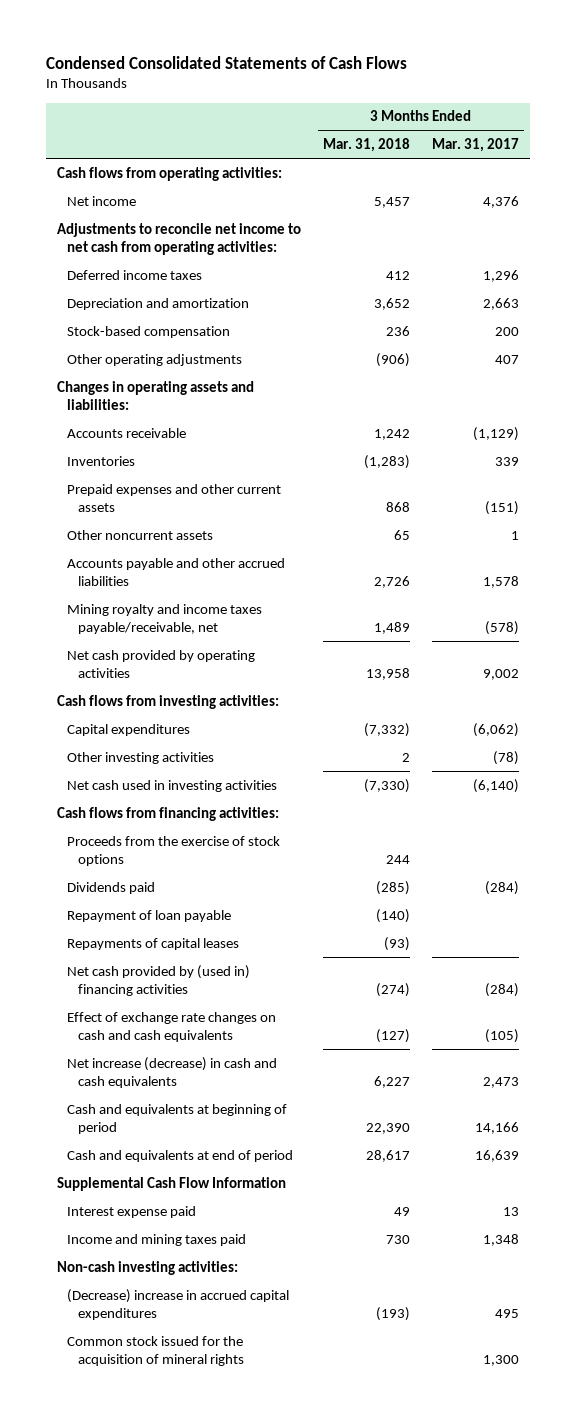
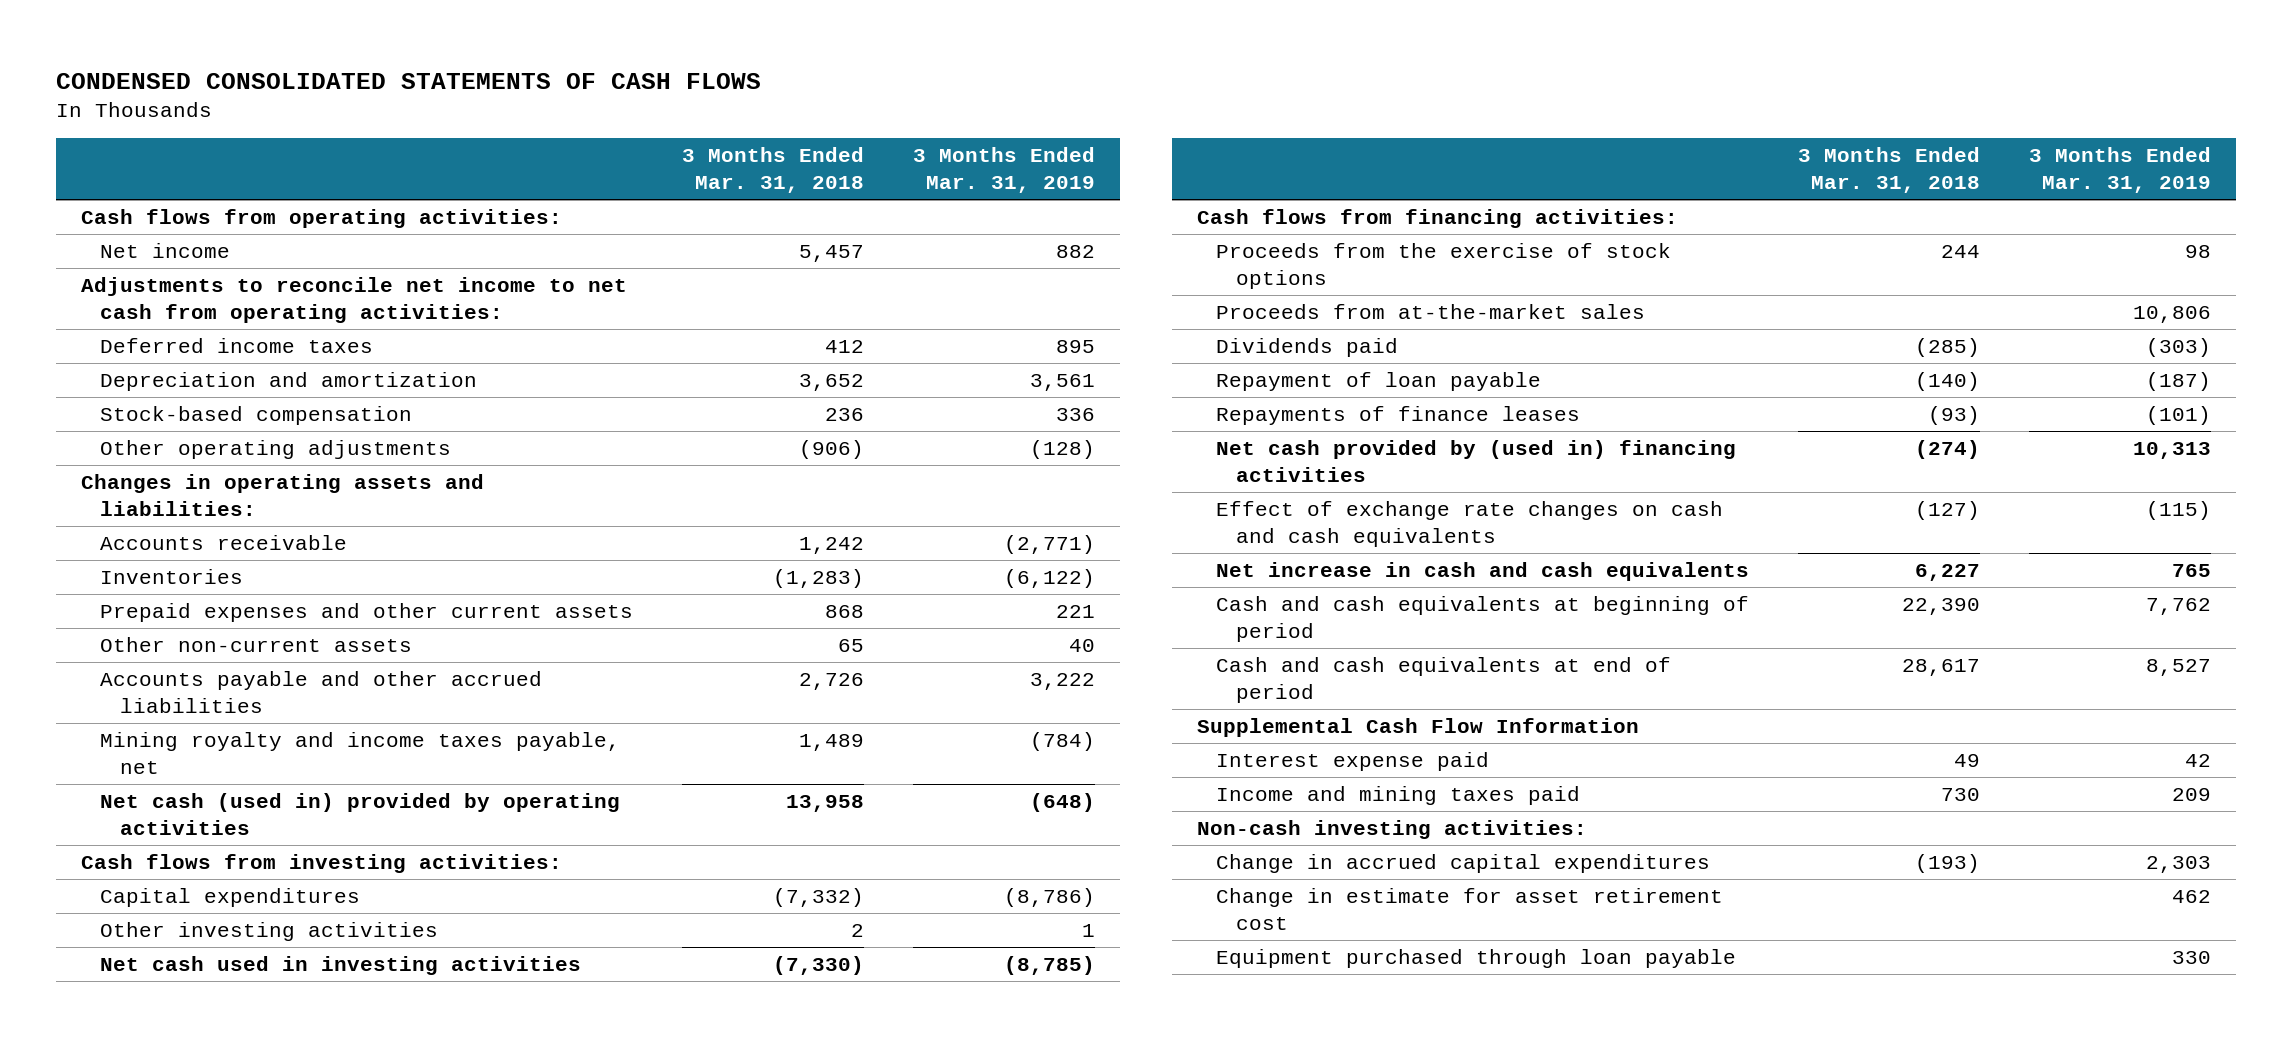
[46,55,408,69] Condensed Consolidated Statements of Cash Flows -> [56,72,762,89] CONDENSED CONSOLIDATED STATEMENTS OF CASH FLOWS
[431,138,519,153] Mar. 31, 2017 -> none
none -> [913,147,1096,194] 3 Months Ended Mar. 31, 2019
[67,529,214,540] Other noncurrent assets -> [100,636,413,652] Other non-current assets
[67,603,263,634] Mining royalty and income taxes payable/receivable, net -> [100,731,621,774] Mining royalty and income taxes payable, net
[67,649,256,678] Net cash provided by operating activities -> [100,792,621,835] Net cash (used in) provided by operating activities
none -> [1216,303,1646,319] Proceeds from at-the-market sales
[67,937,240,950] Repayments of capital leases -> [1216,405,1581,425] Repayments of finance leases
[67,1056,278,1088] Net increase (decrease) in cash and cash equivalents -> [1216,561,1750,581] Net increase in cash and cash equivalents
[67,1103,288,1134] Cash and equivalents at beginning of period -> [1216,595,1750,642] Cash and cash equivalents at beginning of period
[67,1149,294,1162] Cash and equivalents at end of period -> [1216,656,1672,703] Cash and cash equivalents at end of period
[67,1335,244,1366] Common stock issued for the acquisition of mineral rights -> none
[67,1288,290,1320] (Decrease) increase in accrued capital expenditures -> [1216,853,1711,873] Change in accrued capital expenditures
none -> [1216,887,1724,930] Change in estimate for asset retirement cost
none -> [1216,948,1737,968] Equipment purchased through loan payable

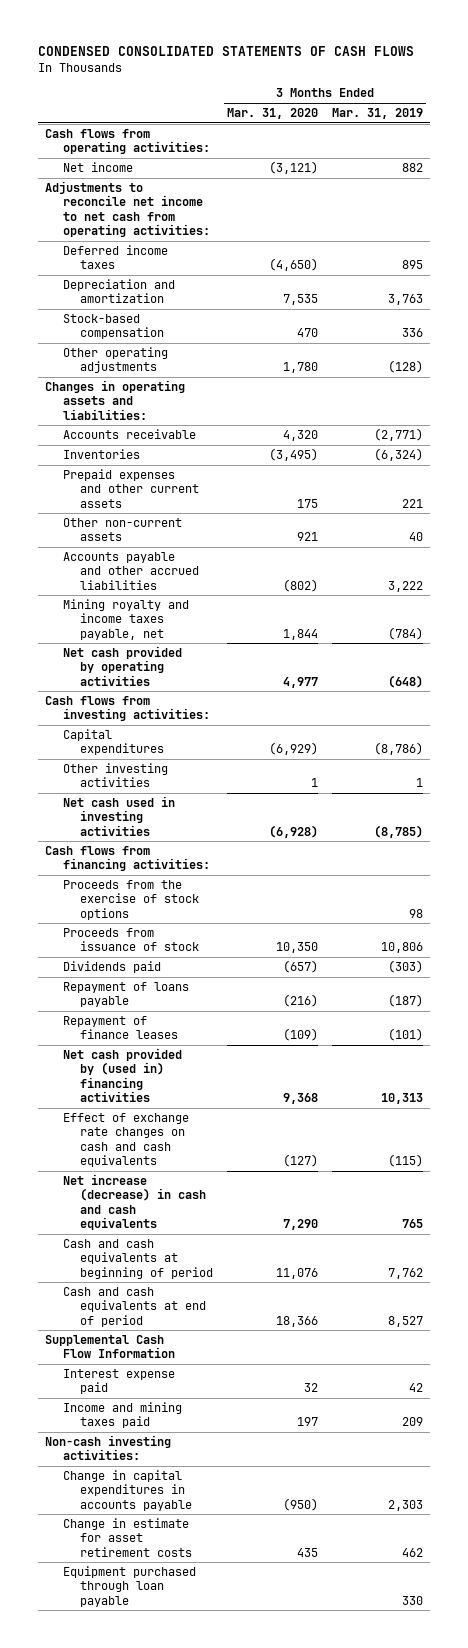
[682,147,865,194] 3 Months Ended Mar. 31, 2018 -> none
none -> [227,108,319,120] Mar. 31, 2020
[1030,373,1096,391] 3,561 -> [387,294,423,306] 3,763
[1004,568,1096,588] (6,122) -> [373,448,423,462] (6,324)
[100,792,621,835] Net cash (used in) provided by operating activities -> [62,646,182,686] Net cash provided by operating activities
[1216,303,1646,319] Proceeds from at-the-market sales -> [62,928,200,952] Proceeds from issuance of stock
[1216,371,1542,391] Repayment of loan payable -> [62,982,189,1008] Repayment of loans payable
[1216,405,1581,425] Repayments of finance leases -> [62,1016,179,1040] Repayment of finance leases
[1216,561,1750,581] Net increase in cash and cash equivalents -> [62,1174,207,1230] Net increase (decrease) in cash and cash equivalents
[1216,853,1711,873] Change in accrued capital expenditures -> [62,1470,193,1511] Change in capital expenditures in accounts payable
[1216,887,1724,930] Change in estimate for asset retirement cost -> [62,1518,193,1557] Change in estimate for asset retirement costs

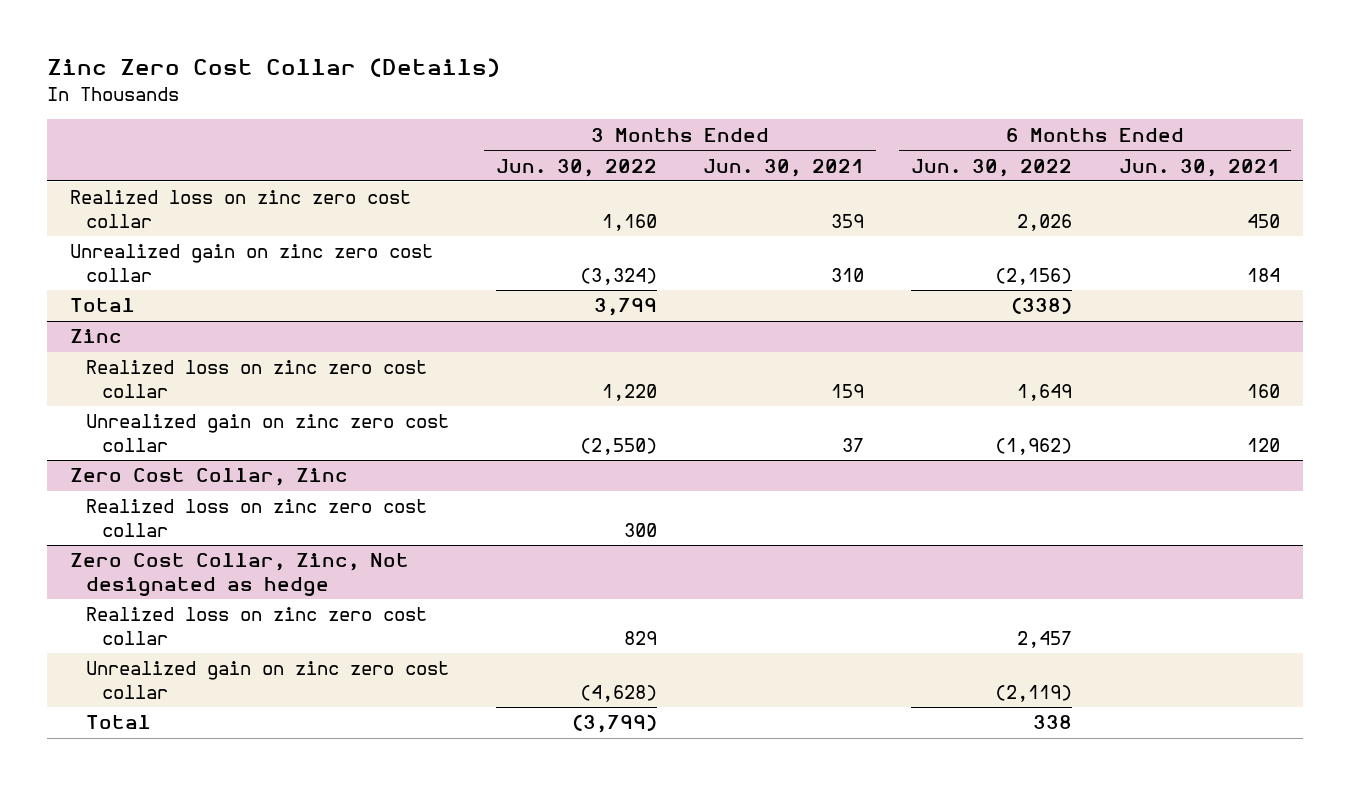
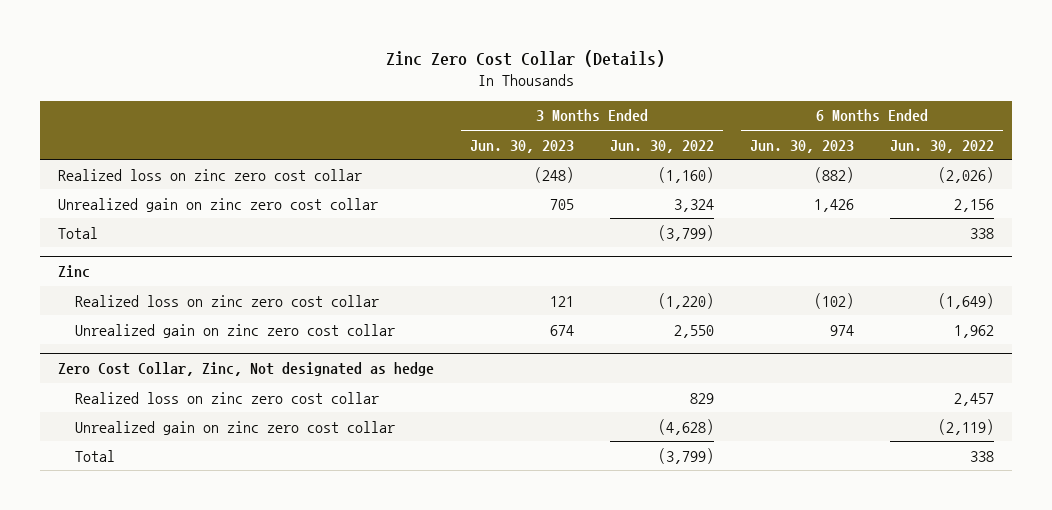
[703,158,865,177] Jun. 30, 2021 -> none
[1118,158,1280,177] Jun. 30, 2021 -> none
none -> [470,139,575,153] Jun. 30, 2023
none -> [750,139,855,153] Jun. 30, 2023
[601,213,657,231] 1,160 -> [658,166,715,183] (1,160)
[1017,213,1073,231] 2,026 -> [938,166,995,183] (2,026)
[579,267,657,285] (3,324) -> [674,198,715,212] 3,324
[995,267,1073,285] (2,156) -> [954,198,995,212] 2,156
[593,298,657,317] 3,799 -> [658,224,715,241] (3,799)
[1011,297,1073,315] (338) -> [970,227,995,239] 338
[69,468,348,487] Zero Cost Collar, Zinc -> none
[85,499,427,537] Realized loss on zinc zero cost collar -> none
[601,383,657,401] 1,220 -> [658,292,715,309] (1,220)
[1017,383,1073,401] 1,649 -> [938,292,995,309] (1,649)
[579,437,657,455] (2,550) -> [674,324,715,338] 2,550
[995,437,1073,455] (1,962) -> [954,324,995,338] 1,962

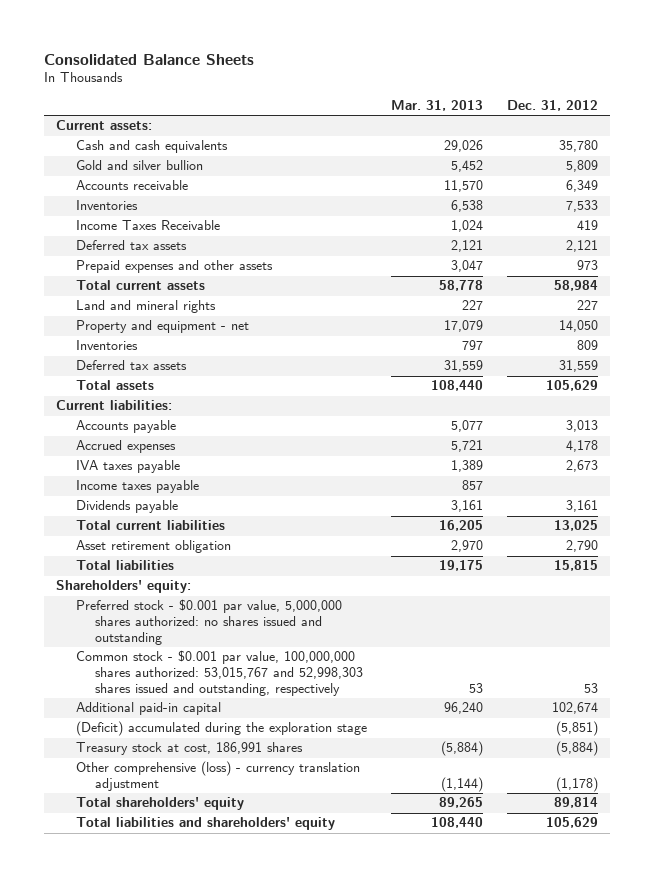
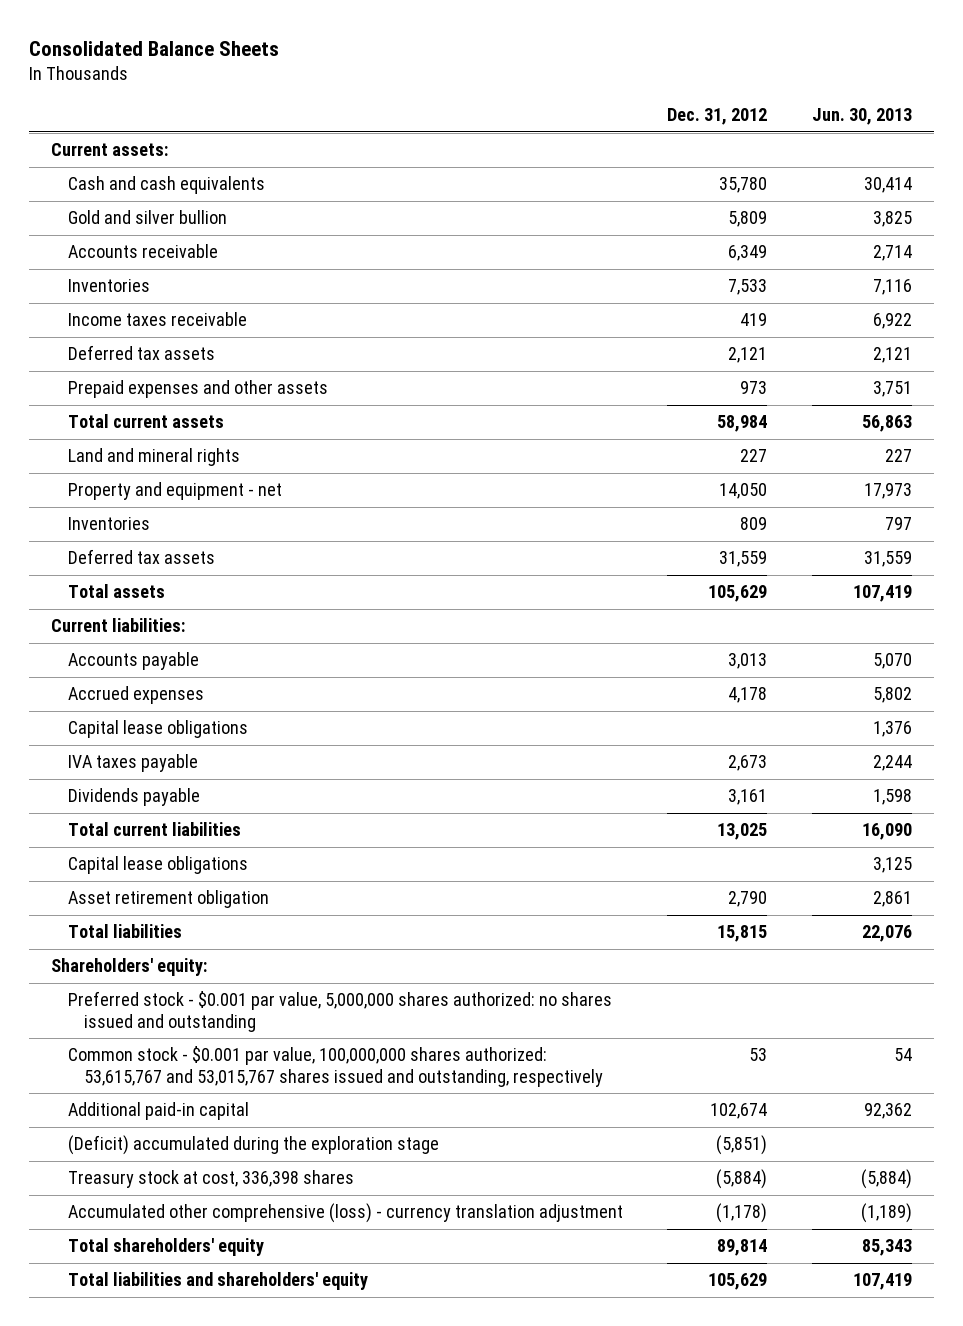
[390,100,483,112] Mar. 31, 2013 -> none
none -> [812,108,913,126] Jun. 30, 2013
[75,220,220,231] Income Taxes Receivable -> [67,312,247,327] Income taxes receivable
none -> [67,720,248,739] Capital lease obligations
[75,480,199,494] Income taxes payable -> none
none -> [67,856,248,875] Capital lease obligations
[75,650,364,697] Common stock - $0.001 par value, 100,000,000 shares authorized: 53,015,767 and 52,998,303 shares issued and outstanding, respectively -> [67,1046,604,1087] Common stock - $0.001 par value, 100,000,000 shares authorized: 53,615,767 and 53,015,767 shares issued and outstanding, respectively
[75,742,303,756] Treasury stock at cost, 186,991 shares -> [67,1170,354,1189] Treasury stock at cost, 336,398 shares
[75,761,360,792] Other comprehensive (loss) - currency translation adjustment -> [67,1203,623,1224] Accumulated other comprehensive (loss) - currency translation adjustment

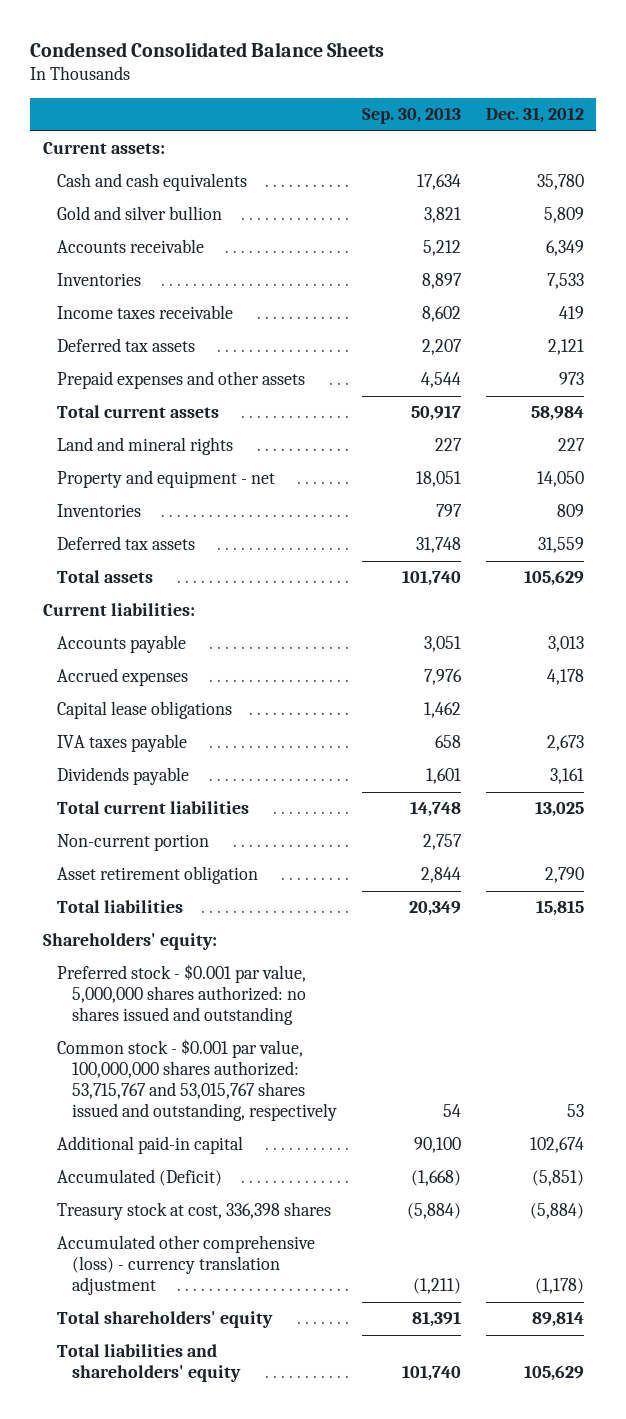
[28,41,279,57] Consolidated Balance Sheets -> [30,41,385,57] Condensed Consolidated Balance Sheets
[812,108,913,126] Jun. 30, 2013 -> none
none -> [361,107,461,125] Sep. 30, 2013
[67,856,248,875] Capital lease obligations -> [57,834,210,852] Non-current portion
[67,1046,604,1087] Common stock - $0.001 par value, 100,000,000 shares authorized: 53,615,767 and 53,015,767 shares issued and outstanding, respectively -> [57,1039,337,1122] Common stock - $0.001 par value, 100,000,000 shares authorized: 53,715,767 and 53,015,767 shares issued and outstanding, respectively
[67,1135,439,1156] (Deficit) accumulated during the exploration stage -> [57,1169,223,1187] Accumulated (Deficit)

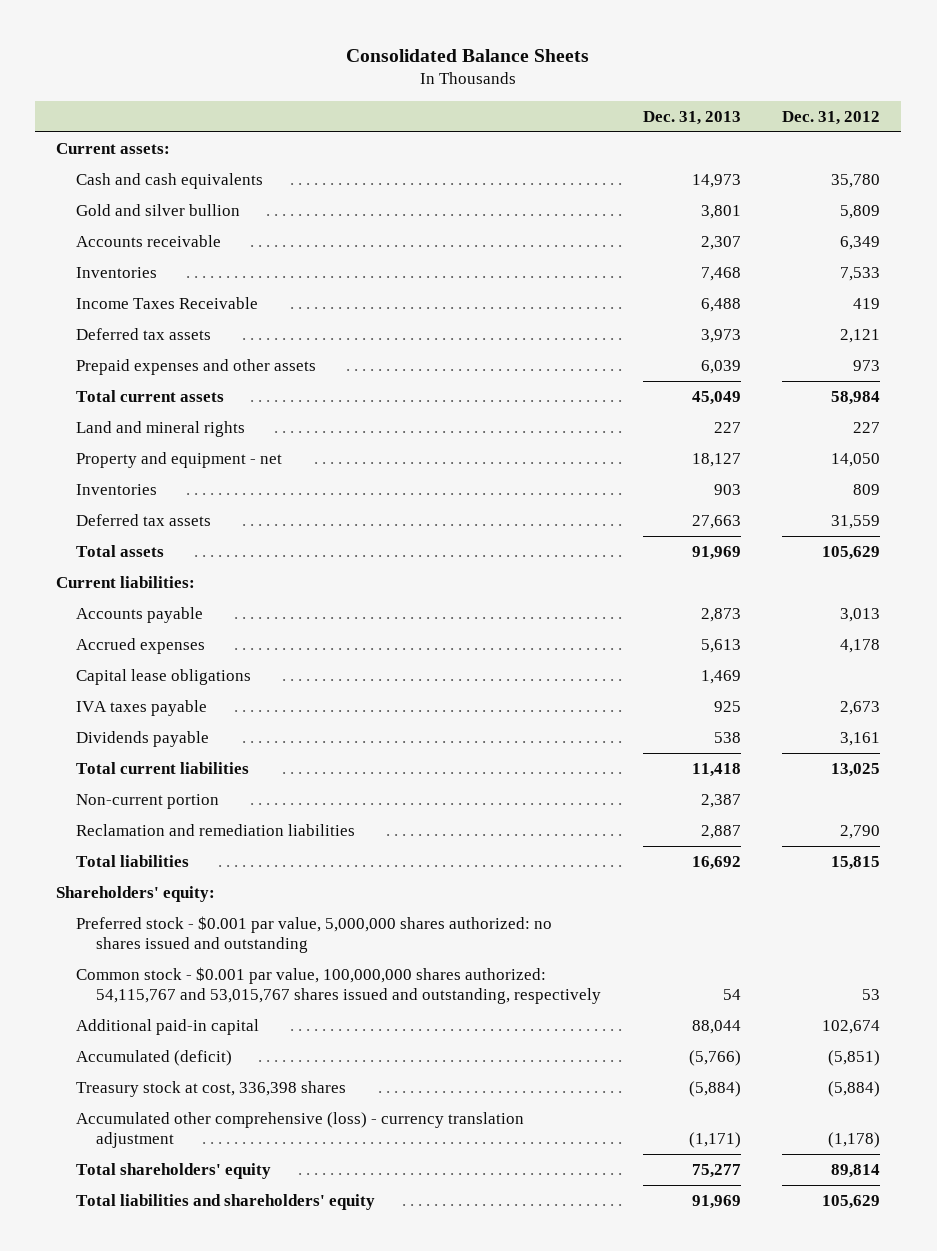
[30,41,385,57] Condensed Consolidated Balance Sheets -> [346,48,590,62] Consolidated Balance Sheets
[361,107,461,125] Sep. 30, 2013 -> none
none -> [642,110,741,125] Dec. 31, 2013
[57,305,234,320] Income taxes receivable -> [76,296,259,309] Income Taxes Receivable
[57,866,259,885] Asset retirement obligation -> [76,823,356,836] Reclamation and remediation liabilities
[57,1039,337,1122] Common stock - $0.001 par value, 100,000,000 shares authorized: 53,715,767 and 53,015,767 shares issued and outstanding, respectively -> [76,966,602,1005] Common stock - $0.001 par value, 100,000,000 shares authorized: 54,115,767 and 53,015,767 shares issued and outstanding, respectively
[57,1169,223,1187] Accumulated (Deficit) -> [76,1049,233,1066] Accumulated (deficit)

